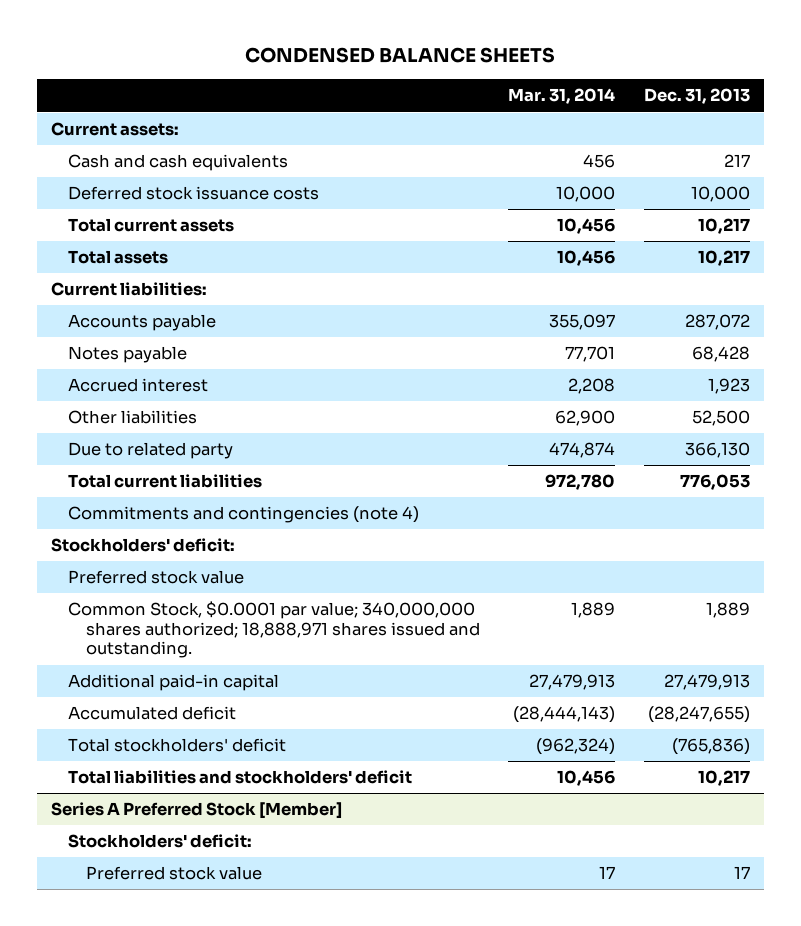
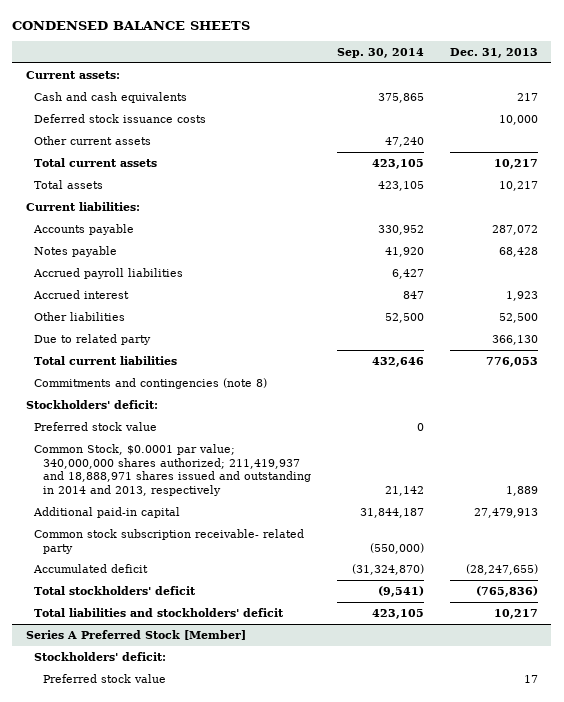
[508,88,616,105] Mar. 31, 2014 -> none
none -> [336,47,424,58] Sep. 30, 2014
none -> [34,135,152,145] Other current assets
none -> [33,267,184,279] Accrued payroll liabilities
[68,506,420,524] Commitments and contingencies (note 4) -> [34,377,268,389] Commitments and contingencies (note 8)
[68,601,480,659] Common Stock, $0.0001 par value; 340,000,000 shares authorized; 18,888,971 shares issued and outstanding. -> [34,443,311,497] Common Stock, $0.0001 par value; 340,000,000 shares authorized; 211,419,937 and 18,888,971 shares issued and outstanding in 2014 and 2013, respectively
none -> [34,528,305,554] Common stock subscription receivable- related party

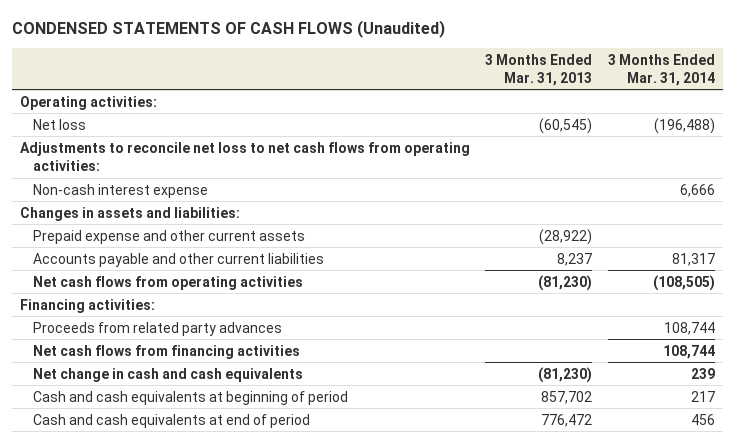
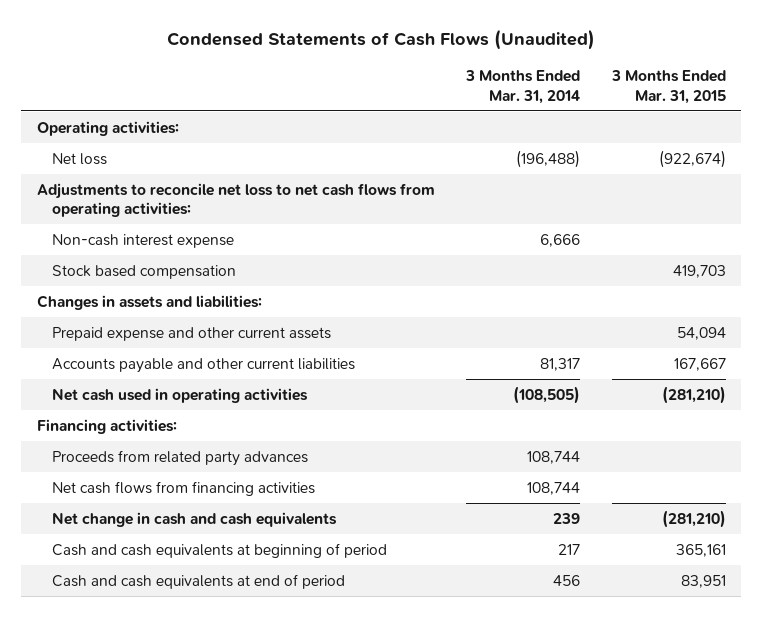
[12,19,446,38] CONDENSED STATEMENTS OF CASH FLOWS (Unaudited) -> [167,28,596,50] Condensed Statements of Cash Flows (Unaudited)
[485,53,593,86] 3 Months Ended Mar. 31, 2013 -> none
none -> [610,69,726,104] 3 Months Ended Mar. 31, 2015
none -> [51,264,236,279] Stock based compensation
[33,275,304,290] Net cash flows from operating activities -> [51,387,308,403] Net cash used in operating activities

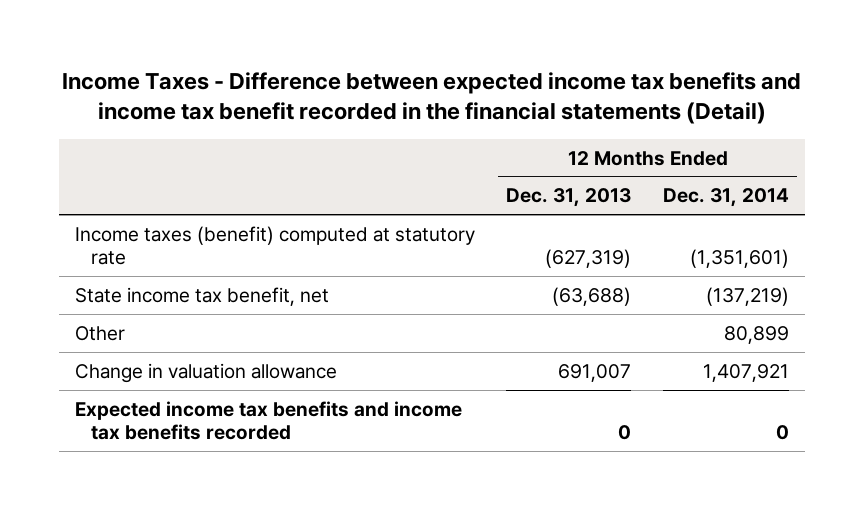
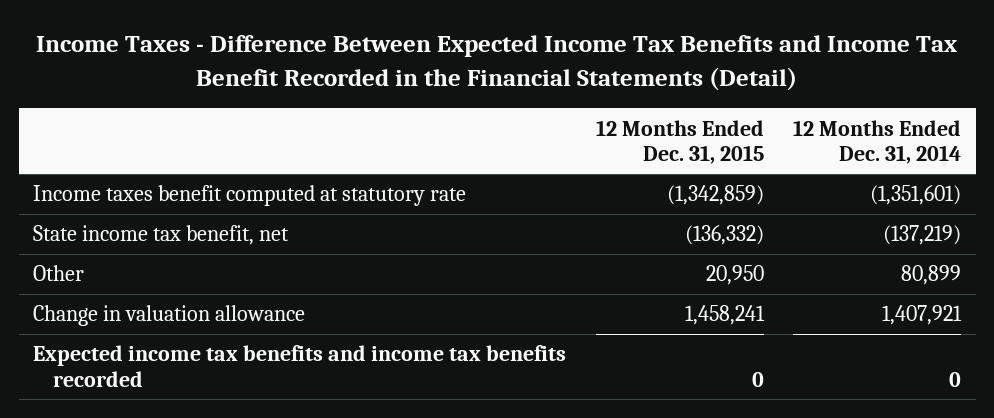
[61,72,801,125] Income Taxes - Difference between expected income tax benefits and income tax benefit recorded in the financial statements (Detail) -> [36,35,958,92] Income Taxes - Difference Between Expected Income Tax Benefits and Income Tax Benefit Recorded in the Financial Statements (Detail)
[506,188,632,208] Dec. 31, 2013 -> none
none -> [595,119,764,164] 12 Months Ended Dec. 31, 2015
[74,225,475,265] Income taxes (benefit) computed at statutory rate -> [33,185,467,207] Income taxes benefit computed at statutory rate

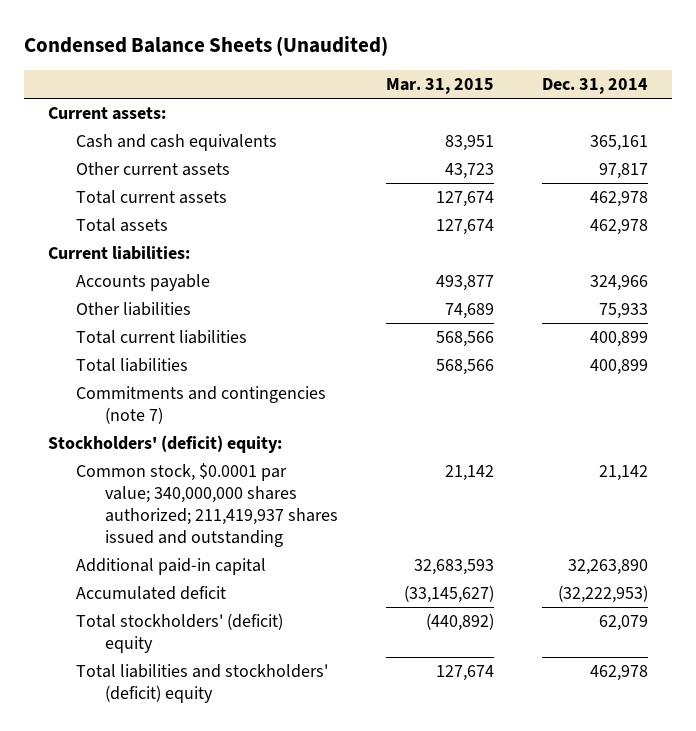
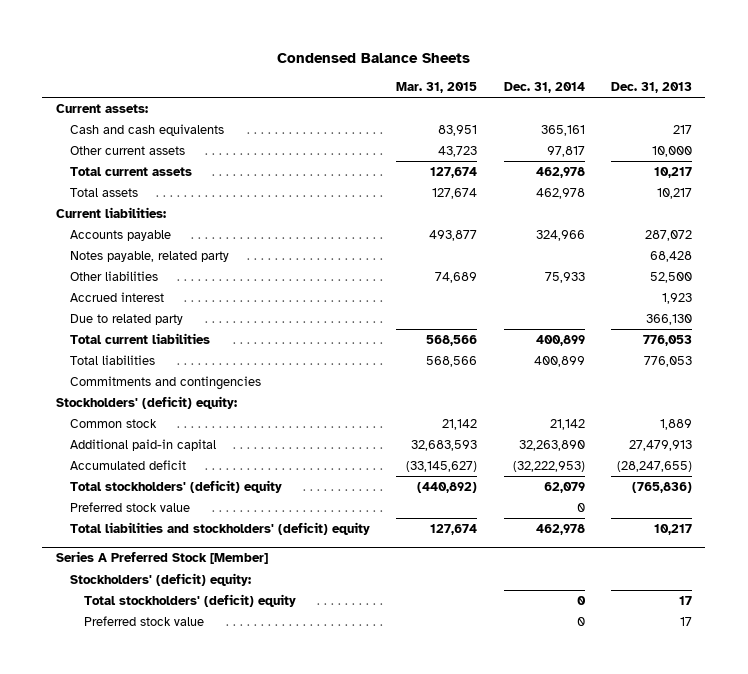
[24,36,389,57] Condensed Balance Sheets (Unaudited) -> [276,52,470,63] Condensed Balance Sheets
none -> [611,82,693,94] Dec. 31, 2013
none -> [69,251,229,263] Notes payable, related party
none -> [69,292,164,303] Accrued interest
none -> [69,314,183,326] Due to related party
[76,385,327,424] Commitments and contingencies (note 7) -> [69,376,261,391] Commitments and contingencies
[76,462,338,547] Common stock, $0.0001 par value; 340,000,000 shares authorized; 211,419,937 shares issued and outstanding -> [69,419,157,429] Common stock
none -> [69,502,190,513] Preferred stock value
none -> [55,551,268,565] Series A Preferred Stock [Member]
none -> [69,573,251,587] Stockholders' (deficit) equity:
none -> [84,594,297,608] Total stockholders' (deficit) equity
none -> [84,616,205,627] Preferred stock value

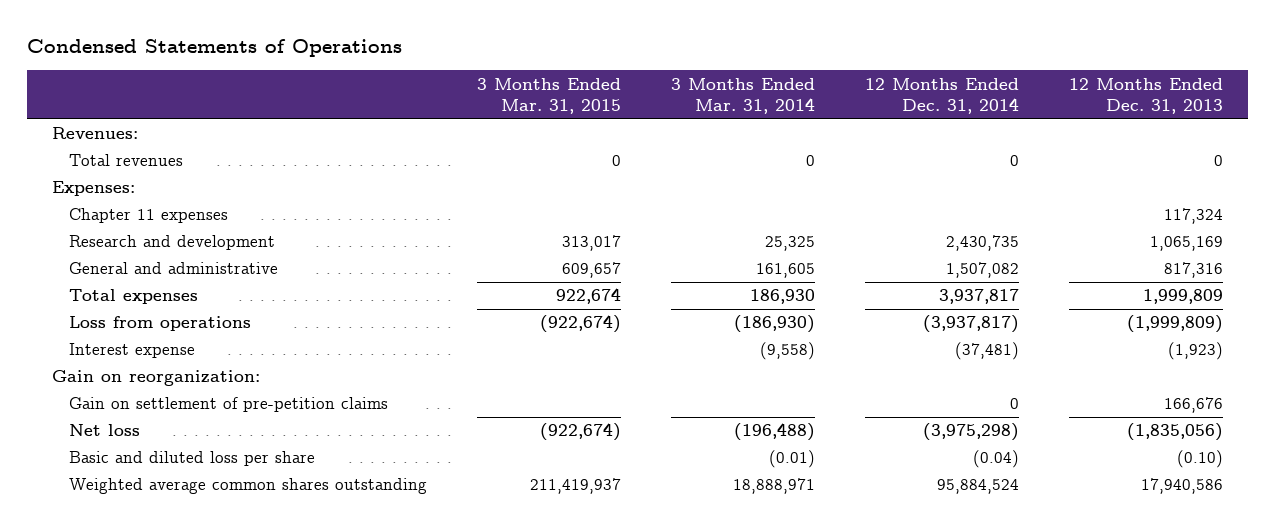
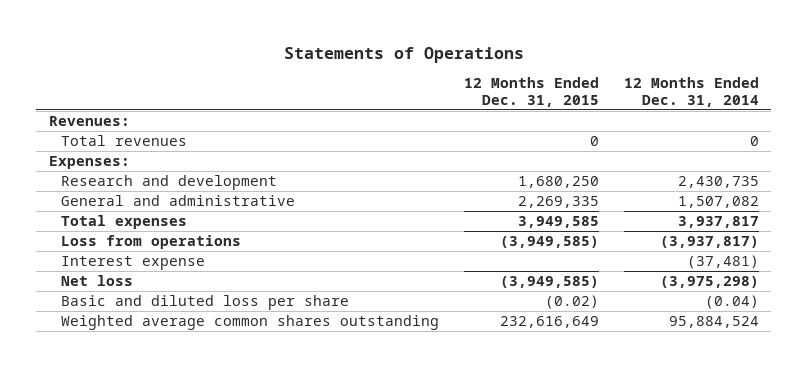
[26,39,402,58] Condensed Statements of Operations -> [283,46,524,63] Statements of Operations
[476,77,621,115] 3 Months Ended Mar. 31, 2015 -> none
[670,77,815,115] 3 Months Ended Mar. 31, 2014 -> none
[1069,77,1224,115] 12 Months Ended Dec. 31, 2013 -> none
none -> [463,77,599,107] 12 Months Ended Dec. 31, 2015
[68,208,228,224] Chapter 11 expenses -> none
[51,370,260,387] Gain on reorganization: -> none
[68,397,388,413] Gain on settlement of pre-petition claims -> none

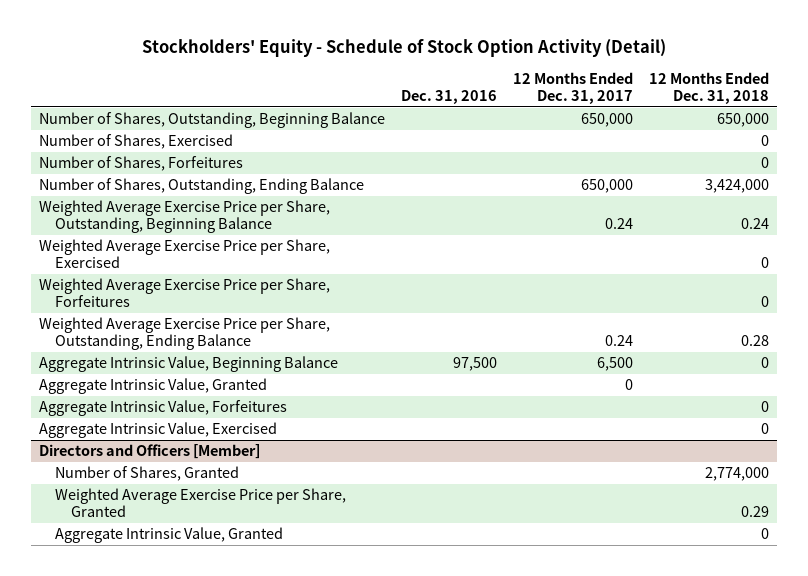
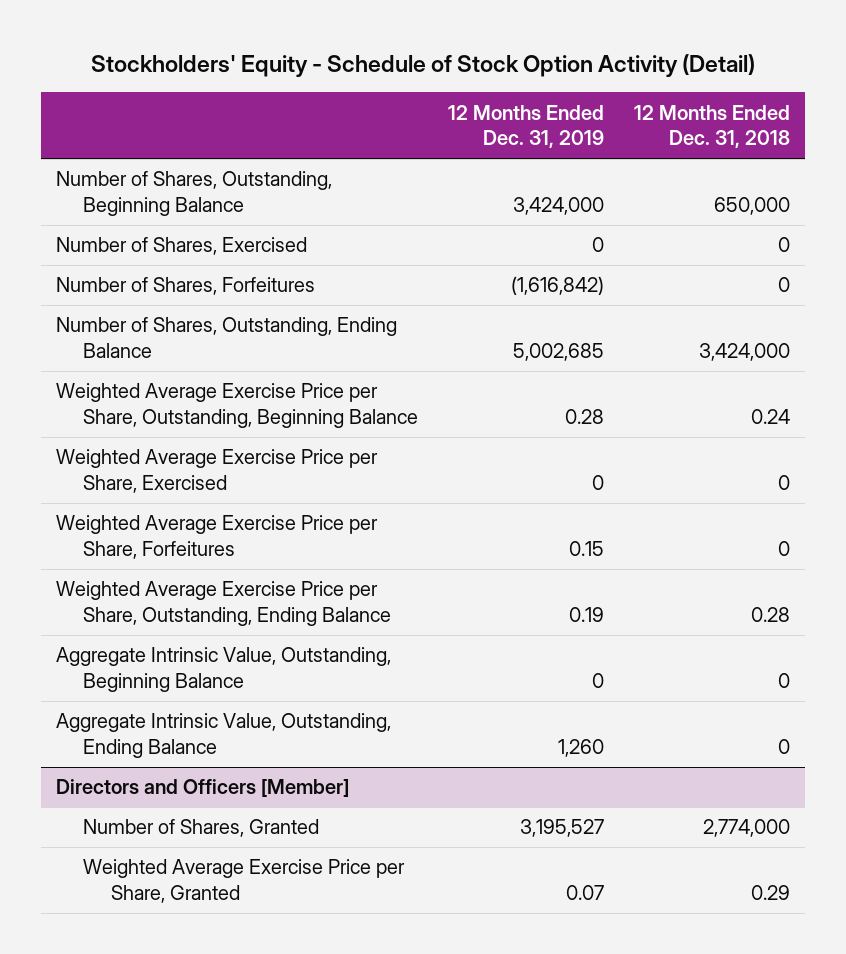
[401,89,498,104] Dec. 31, 2016 -> none
[513,71,634,104] 12 Months Ended Dec. 31, 2017 -> none
none -> [448,104,605,149] 12 Months Ended Dec. 31, 2019
[39,378,268,395] Aggregate Intrinsic Value, Granted -> none
[39,400,288,417] Aggregate Intrinsic Value, Forfeitures -> none
[39,422,278,439] Aggregate Intrinsic Value, Exercised -> none
[39,356,339,373] Aggregate Intrinsic Value, Beginning Balance -> [55,647,391,692] Aggregate Intrinsic Value, Outstanding, Beginning Balance
none -> [55,713,391,758] Aggregate Intrinsic Value, Outstanding, Ending Balance
[55,527,284,544] Aggregate Intrinsic Value, Granted -> none

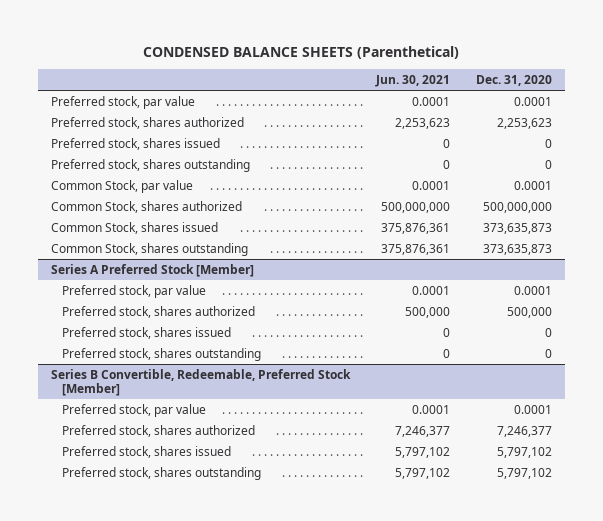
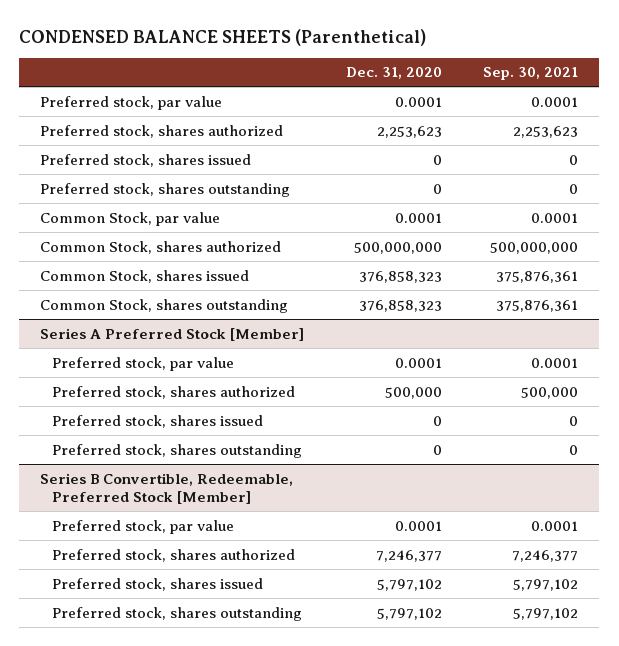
[374,75,450,88] Jun. 30, 2021 -> none
none -> [483,67,579,81] Sep. 30, 2021
[482,222,552,234] 373,635,873 -> [358,270,442,283] 376,858,323
[482,243,552,255] 373,635,873 -> [358,299,442,312] 376,858,323

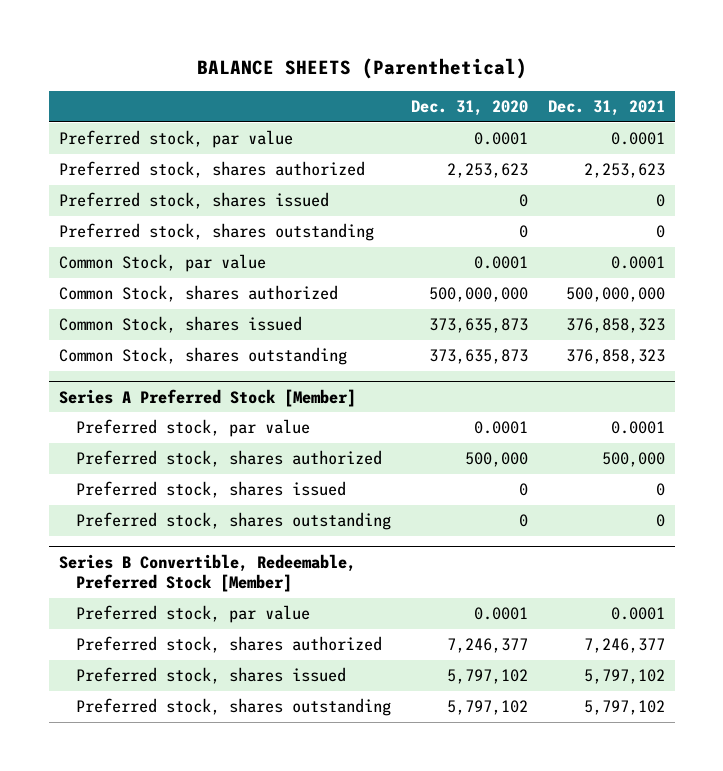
[19,28,427,46] CONDENSED BALANCE SHEETS (Parenthetical) -> [196,58,527,80] BALANCE SHEETS (Parenthetical)
[483,67,579,81] Sep. 30, 2021 -> none
none -> [547,100,665,117] Dec. 31, 2021
[358,270,442,283] 376,858,323 -> [428,318,528,334] 373,635,873
[358,299,442,312] 376,858,323 -> [428,349,528,365] 373,635,873

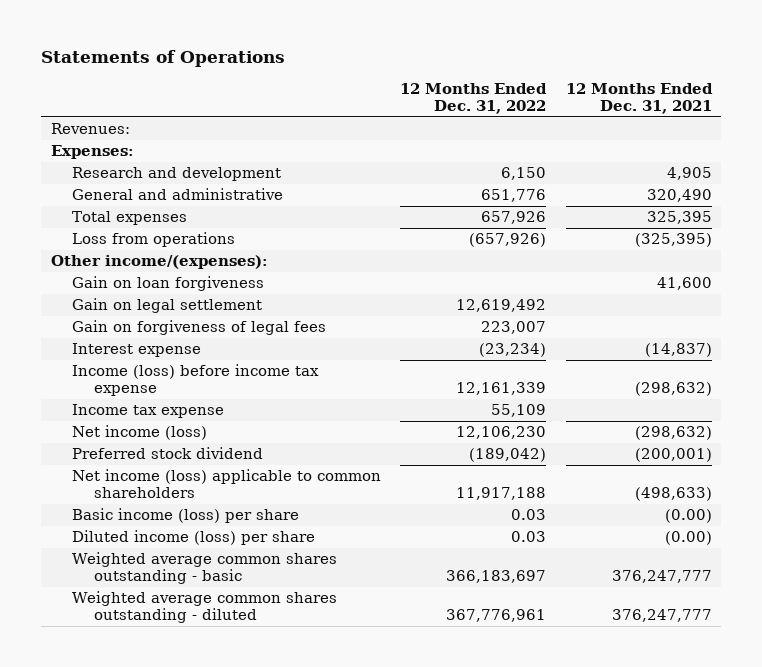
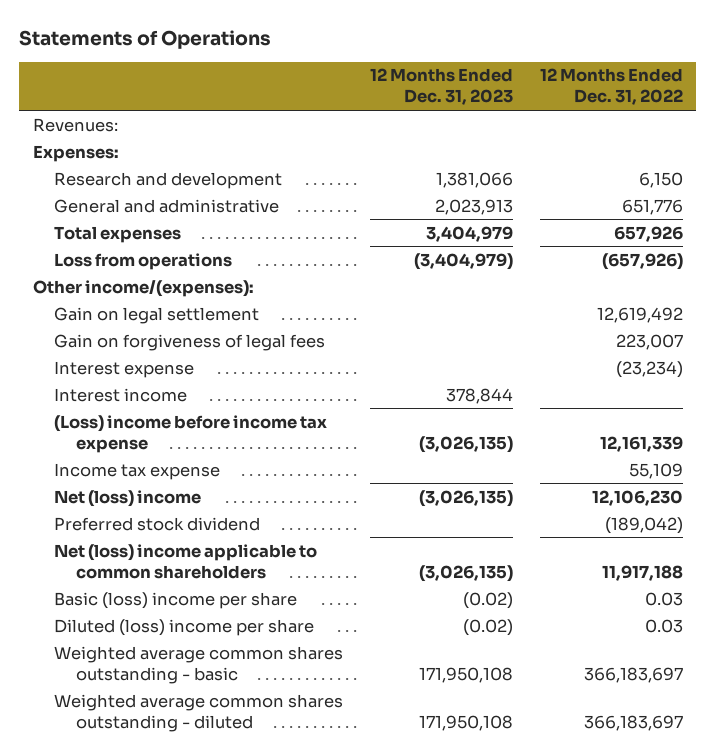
[565,82,713,114] 12 Months Ended Dec. 31, 2021 -> none
none -> [369,68,513,106] 12 Months Ended Dec. 31, 2023
[72,276,265,292] Gain on loan forgiveness -> none
none -> [54,387,188,402] Interest income
[72,364,320,397] Income (loss) before income tax expense -> [54,414,328,453] (Loss) income before income tax expense
[72,425,208,441] Net income (loss) -> [54,489,202,507] Net (loss) income
[72,469,382,499] Net income (loss) applicable to common shareholders -> [54,543,318,579] Net (loss) income applicable to common shareholders
[72,508,300,524] Basic income (loss) per share -> [54,591,298,609] Basic (loss) income per share
[72,530,316,546] Diluted income (loss) per share -> [54,618,315,636] Diluted (loss) income per share
[446,609,547,623] 367,776,961 -> [583,714,683,731] 366,183,697

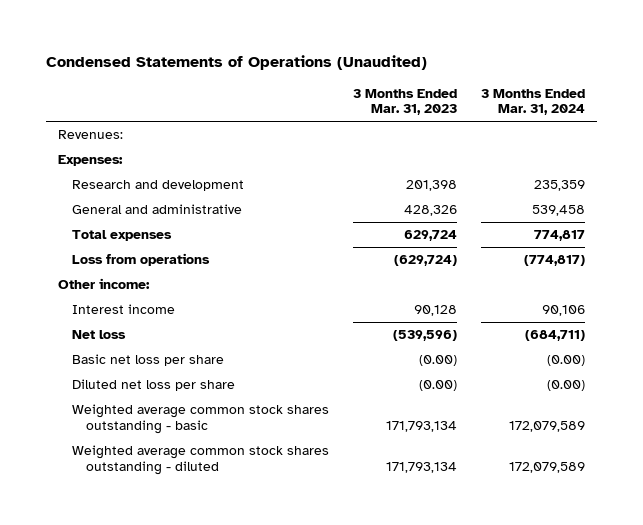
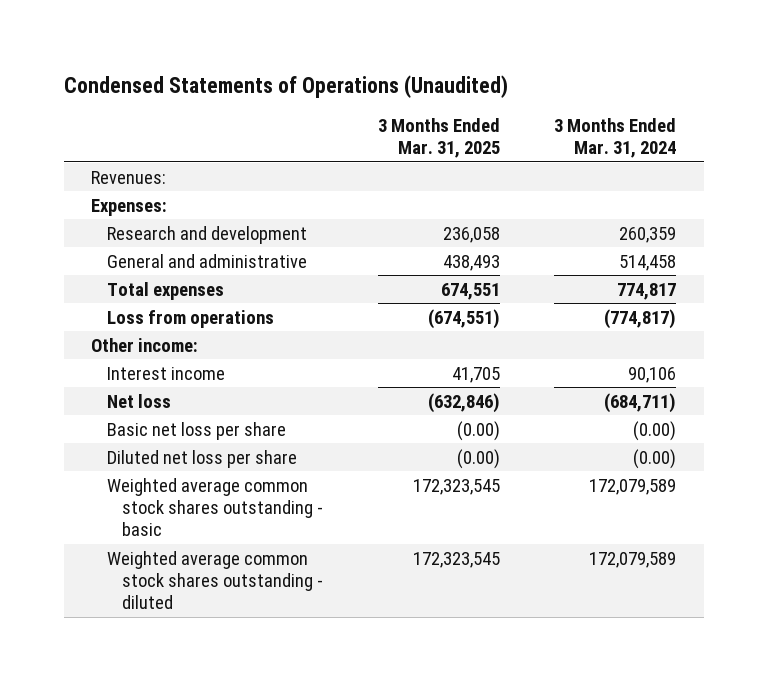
[352,88,457,116] 3 Months Ended Mar. 31, 2023 -> none
none -> [377,117,500,159] 3 Months Ended Mar. 31, 2025
[533,179,585,191] 235,359 -> [619,226,677,243] 260,359
[531,204,585,216] 539,458 -> [619,254,677,271] 514,458

